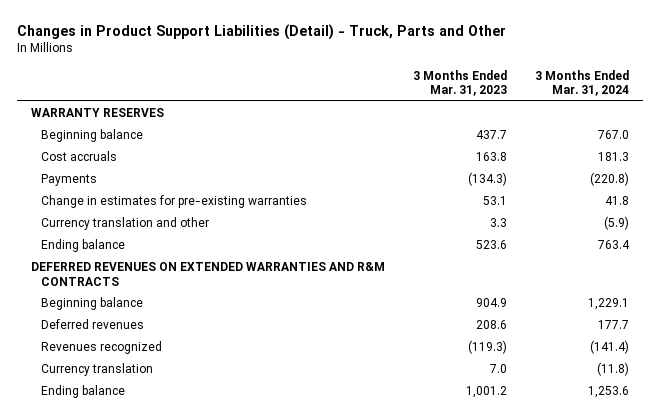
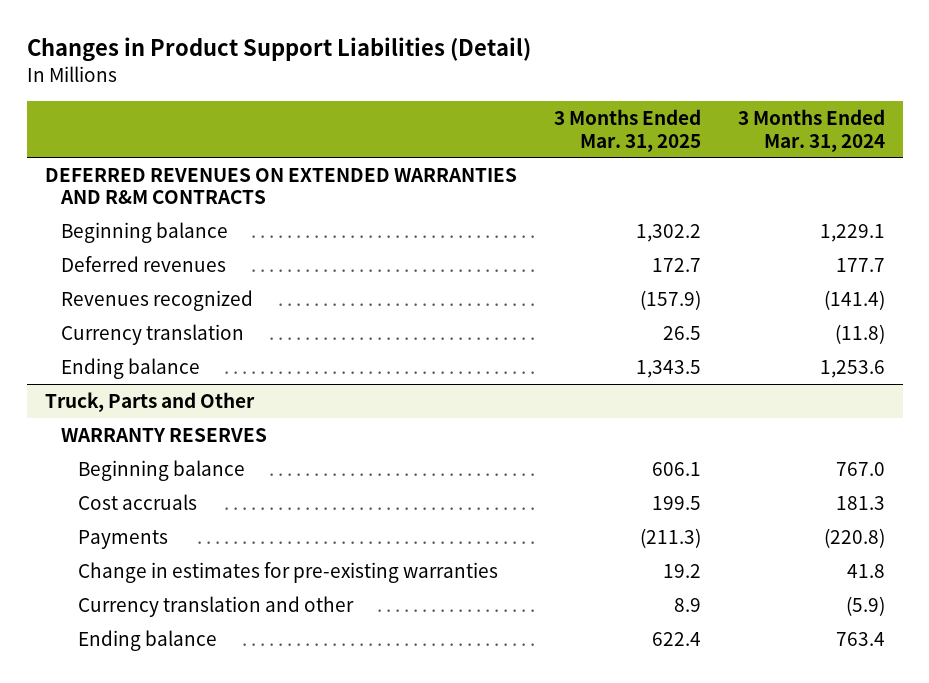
[17,24,507,41] Changes in Product Support Liabilities (Detail) - Truck, Parts and Other -> [26,37,531,63] Changes in Product Support Liabilities (Detail)
[412,69,507,96] 3 Months Ended Mar. 31, 2023 -> none
none -> [553,109,701,152] 3 Months Ended Mar. 31, 2025
[31,262,386,286] DEFERRED REVENUES ON EXTENDED WARRANTIES AND R&M CONTRACTS -> [44,167,517,205] DEFERRED REVENUES ON EXTENDED WARRANTIES AND R&M CONTRACTS
[41,297,144,311] Beginning balance -> [61,221,229,243] Beginning balance
[41,319,145,330] Deferred revenues -> [61,255,227,272] Deferred revenues
[41,341,163,355] Revenues recognized -> [61,289,254,311] Revenues recognized
[41,363,154,377] Currency translation -> [61,323,245,345] Currency translation
[41,385,126,399] Ending balance -> [61,357,201,379] Ending balance
none -> [44,391,255,412] Truck, Parts and Other

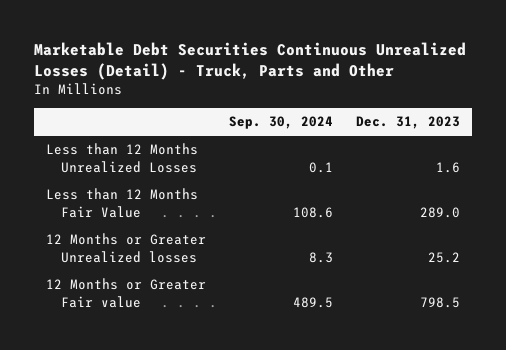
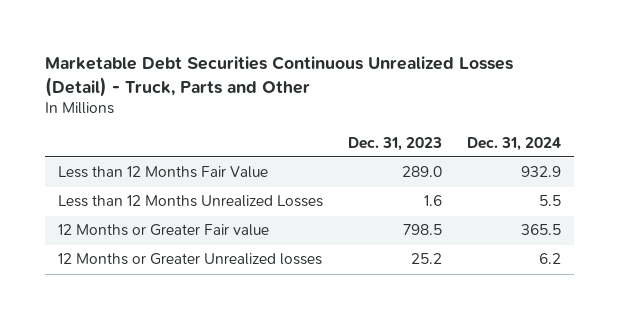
[229,116,334,130] Sep. 30, 2024 -> none
none -> [467,136,562,151] Dec. 31, 2024
[45,143,198,173] Less than 12 Months Unrealized Losses -> [57,195,323,208] Less than 12 Months Unrealized Losses
[45,233,206,263] 12 Months or Greater Unrealized losses -> [57,253,322,266] 12 Months or Greater Unrealized losses

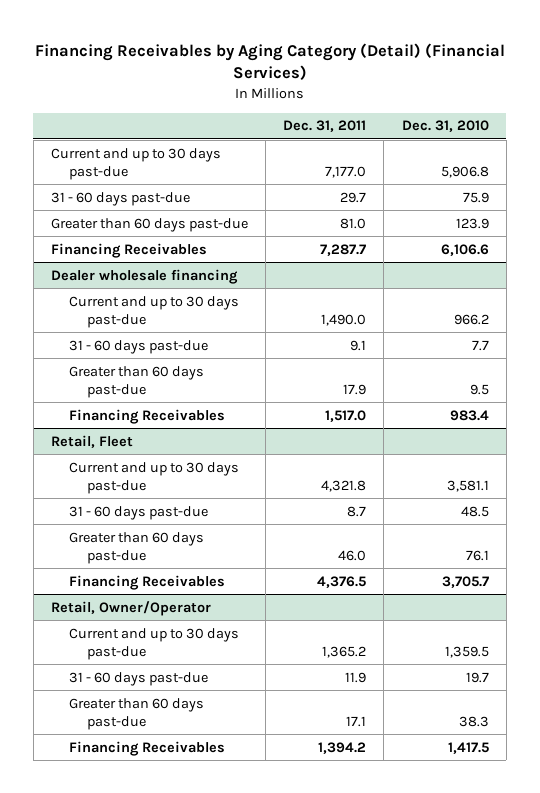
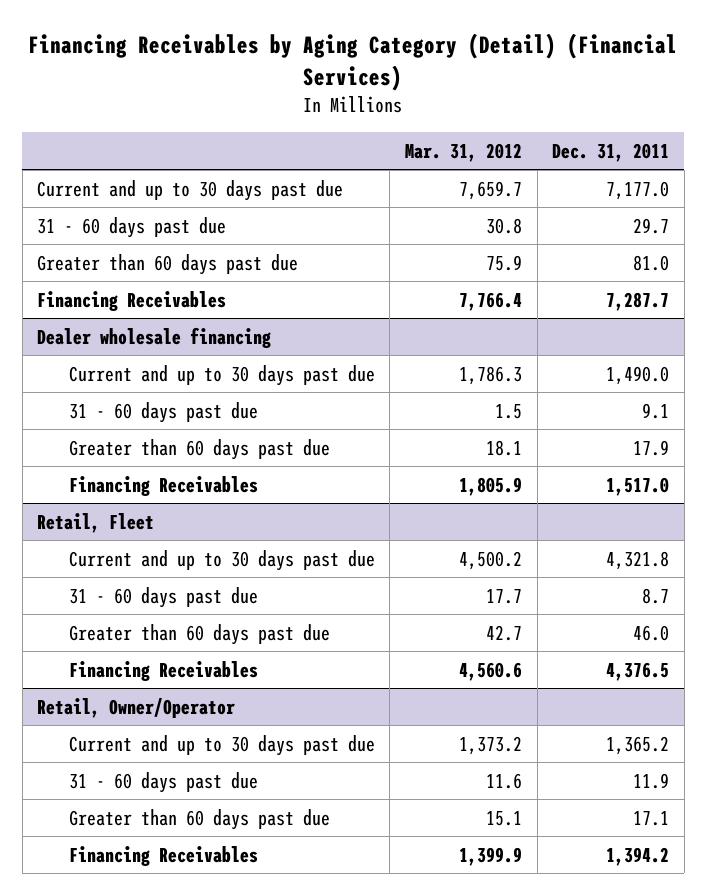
[401,120,489,133] Dec. 31, 2010 -> none
none -> [405,143,523,163] Mar. 31, 2012
[51,147,222,180] Current and up to 30 days past-due -> [37,179,344,201] Current and up to 30 days past due
[51,191,191,206] 31 - 60 days past-due -> [37,216,227,238] 31 - 60 days past due
[51,217,249,232] Greater than 60 days past-due -> [37,253,299,275] Greater than 60 days past due
[68,295,239,328] Current and up to 30 days past-due -> [68,364,375,386] Current and up to 30 days past due
[68,339,208,354] 31 - 60 days past-due -> [68,401,258,423] 31 - 60 days past due
[68,365,204,398] Greater than 60 days past-due -> [68,438,330,460] Greater than 60 days past due
[68,461,239,494] Current and up to 30 days past-due -> [68,549,375,571] Current and up to 30 days past due
[68,505,208,520] 31 - 60 days past-due -> [68,586,258,608] 31 - 60 days past due
[68,531,204,564] Greater than 60 days past-due -> [68,623,330,645] Greater than 60 days past due
[68,627,239,660] Current and up to 30 days past-due -> [68,734,375,756] Current and up to 30 days past due
[68,671,208,686] 31 - 60 days past-due -> [68,771,258,793] 31 - 60 days past due
[68,697,204,730] Greater than 60 days past-due -> [68,808,330,830] Greater than 60 days past due

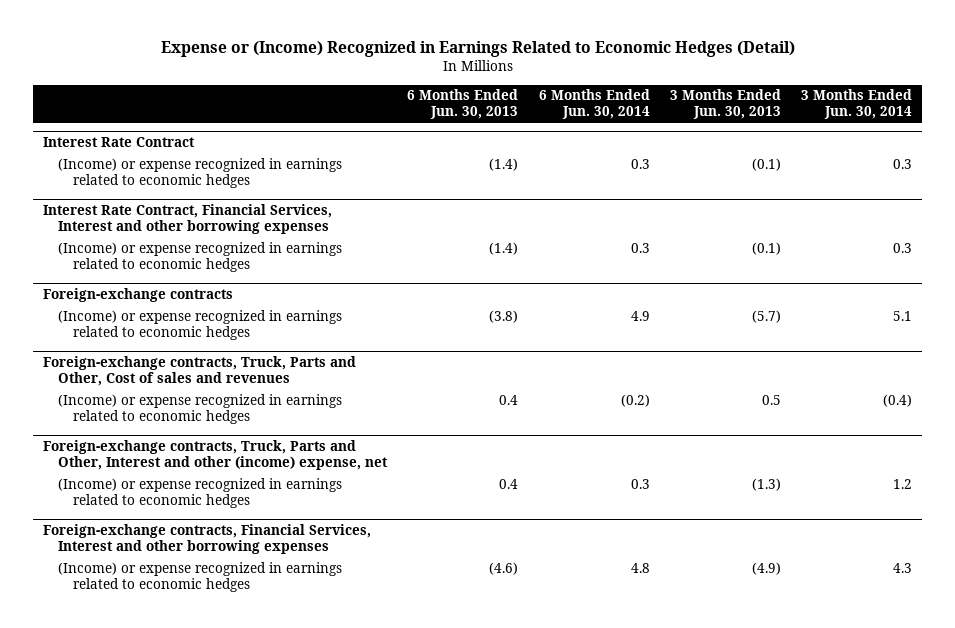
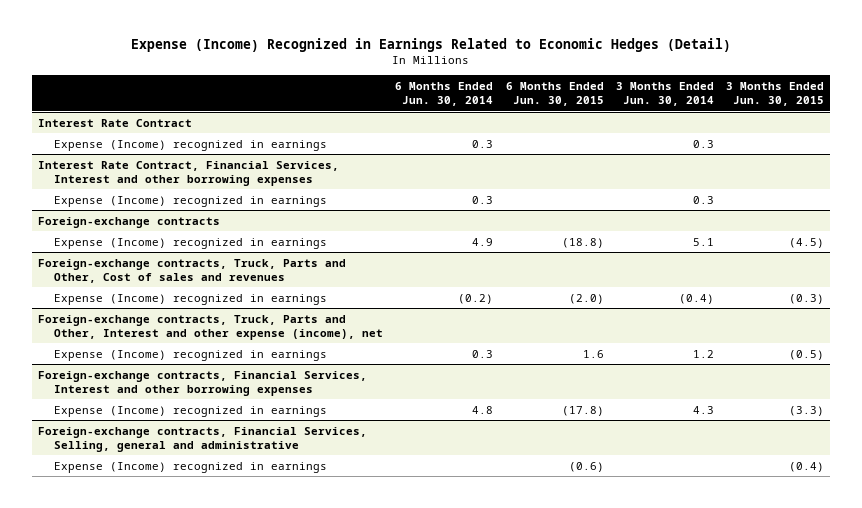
[160,41,795,58] Expense or (Income) Recognized in Earnings Related to Economic Hedges (Detail) -> [131,38,732,53] Expense (Income) Recognized in Earnings Related to Economic Hedges (Detail)
[407,89,519,120] 6 Months Ended Jun. 30, 2013 -> none
[669,89,781,120] 3 Months Ended Jun. 30, 2013 -> none
none -> [505,82,604,107] 6 Months Ended Jun. 30, 2015
none -> [726,82,825,107] 3 Months Ended Jun. 30, 2015
[57,157,342,188] (Income) or expense recognized in earnings related to economic hedges -> [54,139,328,151] Expense (Income) recognized in earnings
[57,241,342,272] (Income) or expense recognized in earnings related to economic hedges -> [54,195,328,207] Expense (Income) recognized in earnings
[57,309,342,340] (Income) or expense recognized in earnings related to economic hedges -> [54,237,328,249] Expense (Income) recognized in earnings
[57,393,342,424] (Income) or expense recognized in earnings related to economic hedges -> [54,293,328,305] Expense (Income) recognized in earnings
[42,439,388,470] Foreign-exchange contracts, Truck, Parts and Other, Interest and other (income) expense, net -> [38,314,384,340] Foreign-exchange contracts, Truck, Parts and Other, Interest and other expense (income), net
[57,477,342,508] (Income) or expense recognized in earnings related to economic hedges -> [54,349,328,361] Expense (Income) recognized in earnings
[57,561,342,592] (Income) or expense recognized in earnings related to economic hedges -> [54,405,328,417] Expense (Income) recognized in earnings
none -> [38,426,368,452] Foreign-exchange contracts, Financial Services, Selling, general and administrative
none -> [54,461,328,473] Expense (Income) recognized in earnings

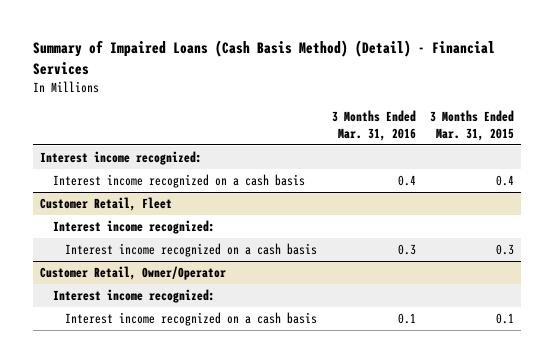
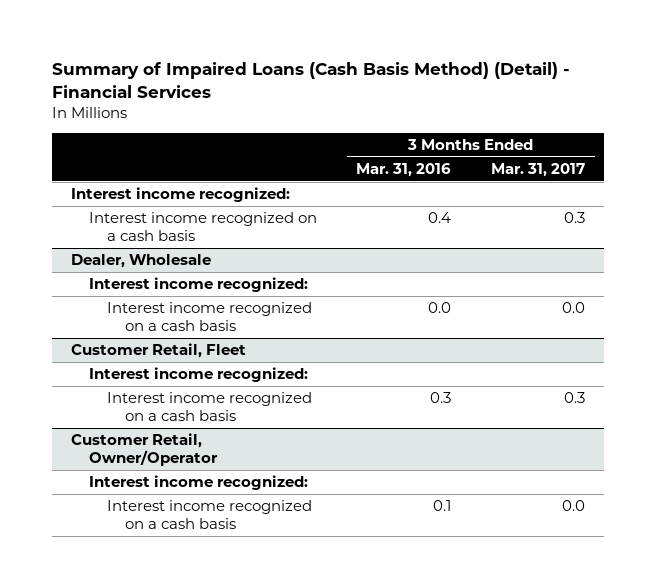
[429,110,514,141] 3 Months Ended Mar. 31, 2015 -> none
none -> [490,162,585,177] Mar. 31, 2017
none -> [71,254,212,269] Dealer, Wholesale
none -> [89,277,309,293] Interest income recognized:
none -> [106,302,312,332] Interest income recognized on a cash basis

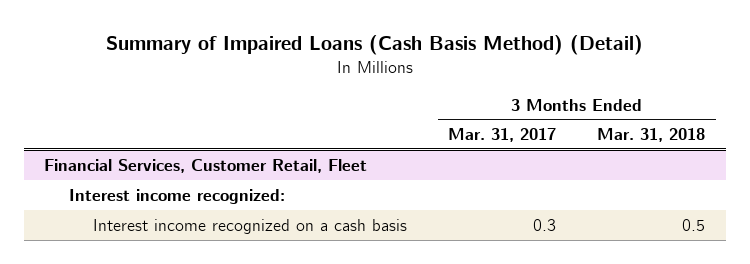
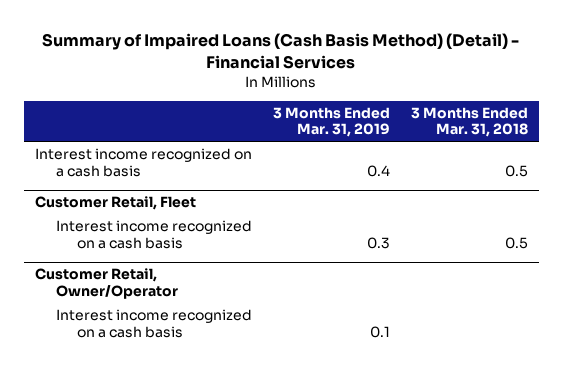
[105,35,643,56] Summary of Impaired Loans (Cash Basis Method) (Detail) -> [42,32,520,69] Summary of Impaired Loans (Cash Basis Method) (Detail) - Financial Services
[448,128,557,143] Mar. 31, 2017 -> none
none -> [273,106,391,138] 3 Months Ended Mar. 31, 2019
[44,158,368,173] Financial Services, Customer Retail, Fleet -> none
[68,188,285,204] Interest income recognized: -> none
none -> [34,196,196,211] Customer Retail, Fleet
none -> [55,220,252,249] Interest income recognized on a cash basis
none -> [34,268,178,299] Customer Retail, Owner/Operator
none -> [55,309,252,338] Interest income recognized on a cash basis

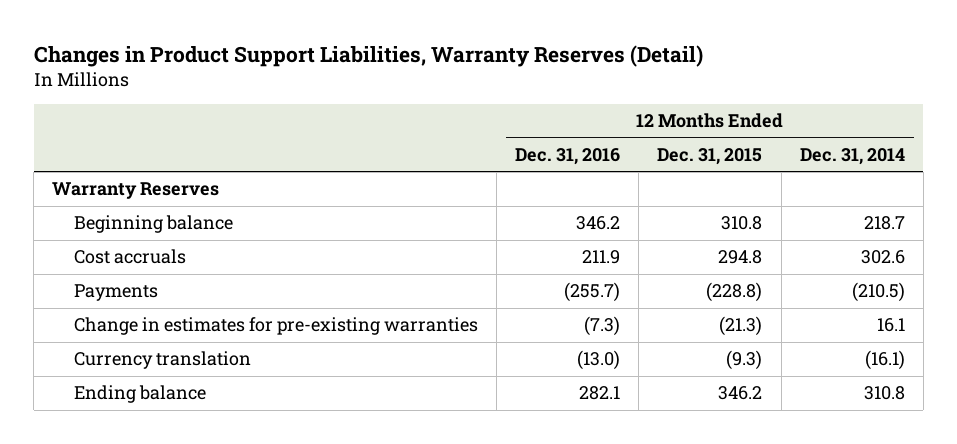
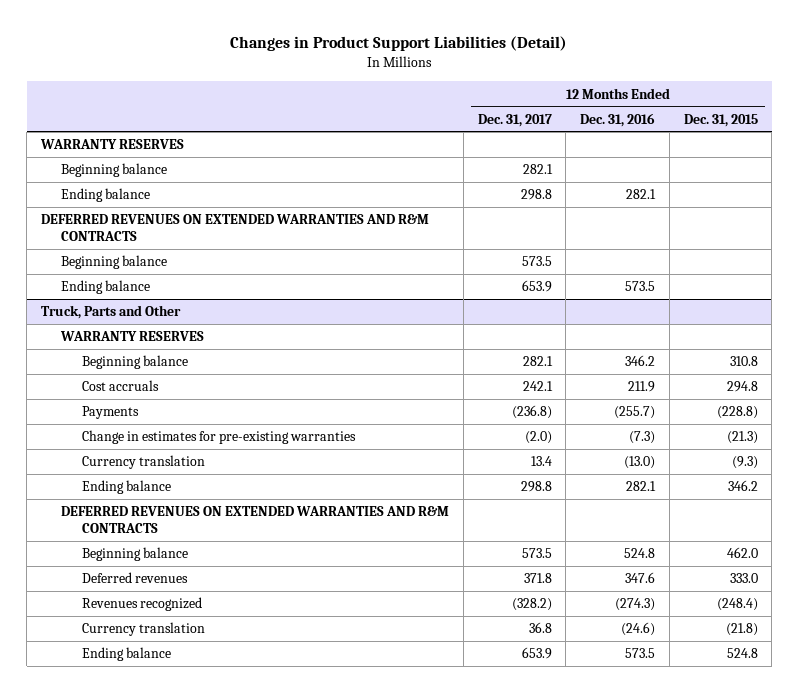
[33,44,703,67] Changes in Product Support Liabilities, Warranty Reserves (Detail) -> [230,36,568,52] Changes in Product Support Liabilities (Detail)
[799,148,905,166] Dec. 31, 2014 -> none
none -> [477,113,552,127] Dec. 31, 2017
[52,182,220,200] Warranty Reserves -> [39,139,184,150] WARRANTY RESERVES
none -> [61,163,168,178] Beginning balance
none -> [61,188,151,203] Ending balance
none -> [40,214,429,241] DEFERRED REVENUES ON EXTENDED WARRANTIES AND R&M CONTRACTS
none -> [61,255,168,270] Beginning balance
none -> [61,280,151,295] Ending balance
none -> [40,305,181,320] Truck, Parts and Other
none -> [60,331,205,342] WARRANTY RESERVES
none -> [61,506,450,533] DEFERRED REVENUES ON EXTENDED WARRANTIES AND R&M CONTRACTS
none -> [81,547,188,562] Beginning balance
none -> [81,572,188,584] Deferred revenues
none -> [81,597,202,612] Revenues recognized
none -> [81,622,205,637] Currency translation
none -> [81,647,171,662] Ending balance

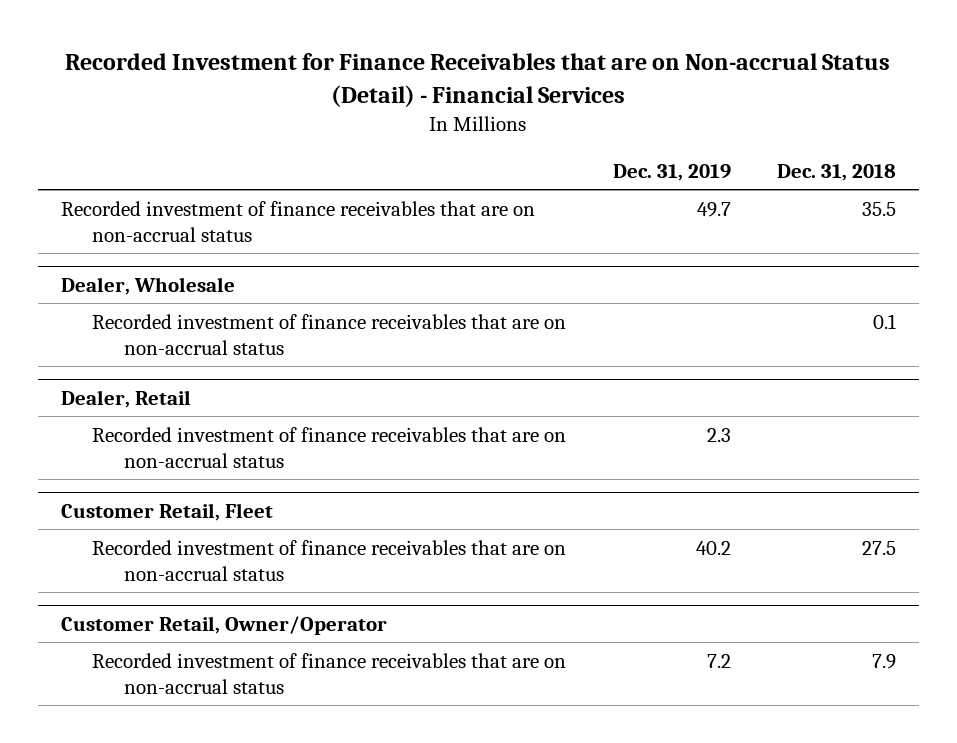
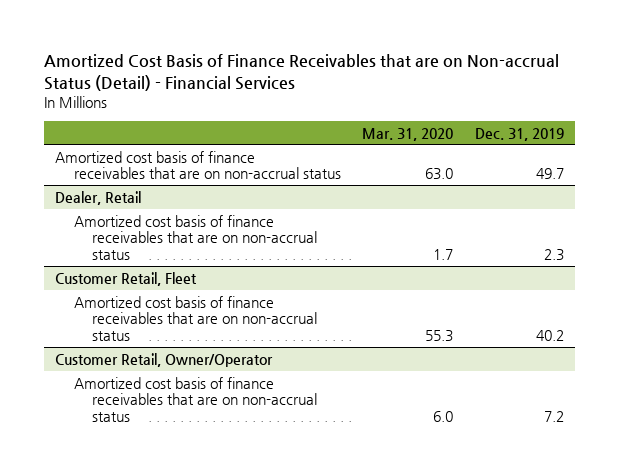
[65,53,891,107] Recorded Investment for Finance Receivables that are on Non-accrual Status (Detail) - Financial Services -> [44,54,560,91] Amortized Cost Basis of Finance Receivables that are on Non-accrual Status (Detail) - Financial Services
[776,163,896,181] Dec. 31, 2018 -> none
none -> [362,127,454,141] Mar. 31, 2020
[60,276,235,295] Dealer, Wholesale -> none
[92,313,567,355] Recorded investment of finance receivables that are on non-accrual status -> none
[60,200,535,242] Recorded investment of finance receivables that are on non-accrual status -> [55,150,341,180] Amortized cost basis of finance receivables that are on non-accrual status
[92,426,567,468] Recorded investment of finance receivables that are on non-accrual status -> [73,214,318,261] Amortized cost basis of finance receivables that are on non-accrual status
[92,539,567,581] Recorded investment of finance receivables that are on non-accrual status -> [73,295,318,342] Amortized cost basis of finance receivables that are on non-accrual status
[92,652,567,694] Recorded investment of finance receivables that are on non-accrual status -> [73,376,318,423] Amortized cost basis of finance receivables that are on non-accrual status

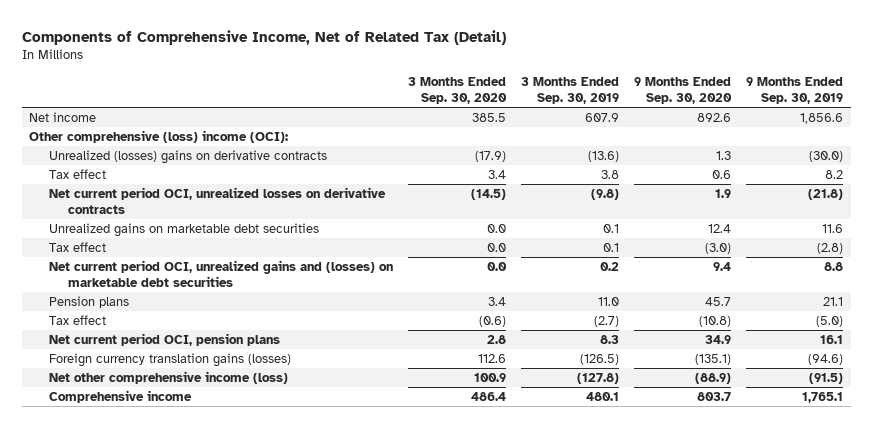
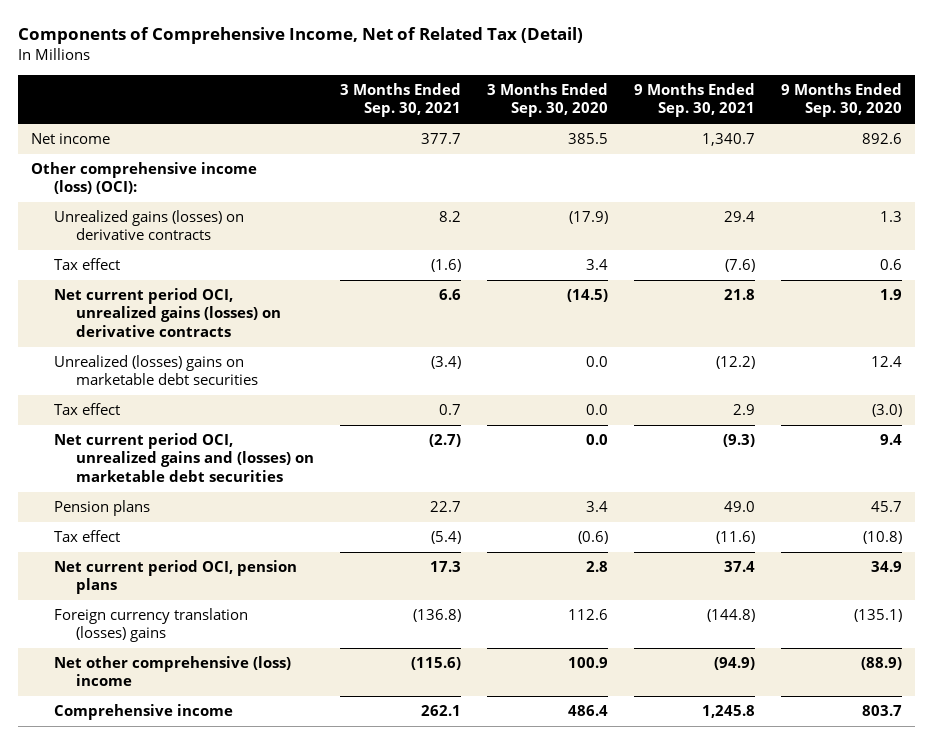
[521,77,620,104] 3 Months Ended Sep. 30, 2019 -> none
[746,77,844,104] 9 Months Ended Sep. 30, 2019 -> none
none -> [340,83,462,118] 3 Months Ended Sep. 30, 2021
none -> [634,83,756,118] 9 Months Ended Sep. 30, 2021
[29,130,289,144] Other comprehensive (loss) income (OCI): -> [30,162,257,195] Other comprehensive income (loss) (OCI):
[48,150,327,165] Unrealized (losses) gains on derivative contracts -> [53,210,244,241] Unrealized gains (losses) on derivative contracts
[48,187,386,214] Net current period OCI, unrealized losses on derivative contracts -> [53,288,282,337] Net current period OCI, unrealized gains (losses) on derivative contracts
[48,223,319,238] Unrealized gains on marketable debt securities -> [53,355,259,386] Unrealized (losses) gains on marketable debt securities
[48,353,291,368] Foreign currency translation gains (losses) -> [53,608,248,643] Foreign currency translation (losses) gains
[48,371,288,385] Net other comprehensive income (loss) -> [53,656,291,687] Net other comprehensive (loss) income

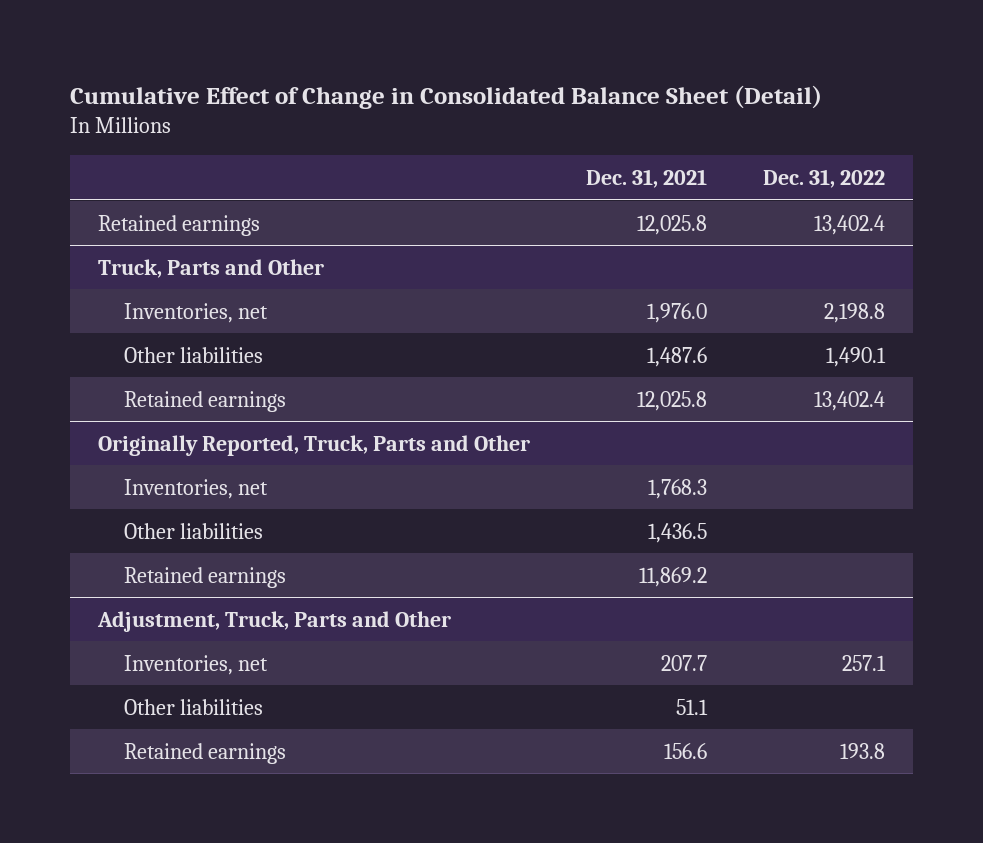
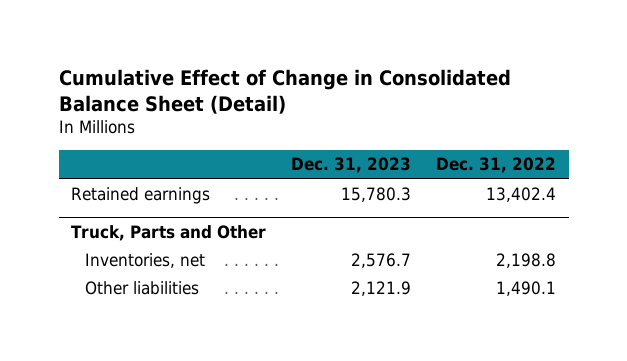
[586,168,708,188] Dec. 31, 2021 -> none
none -> [291,157,412,174] Dec. 31, 2023
[124,390,287,412] Retained earnings -> none
[98,434,531,456] Originally Reported, Truck, Parts and Other -> none
[124,478,269,499] Inventories, net -> none
[124,522,264,539] Other liabilities -> none
[124,566,287,588] Retained earnings -> none
[97,610,452,632] Adjustment, Truck, Parts and Other -> none
[124,654,269,675] Inventories, net -> none
[124,698,264,715] Other liabilities -> none
[124,742,287,764] Retained earnings -> none

